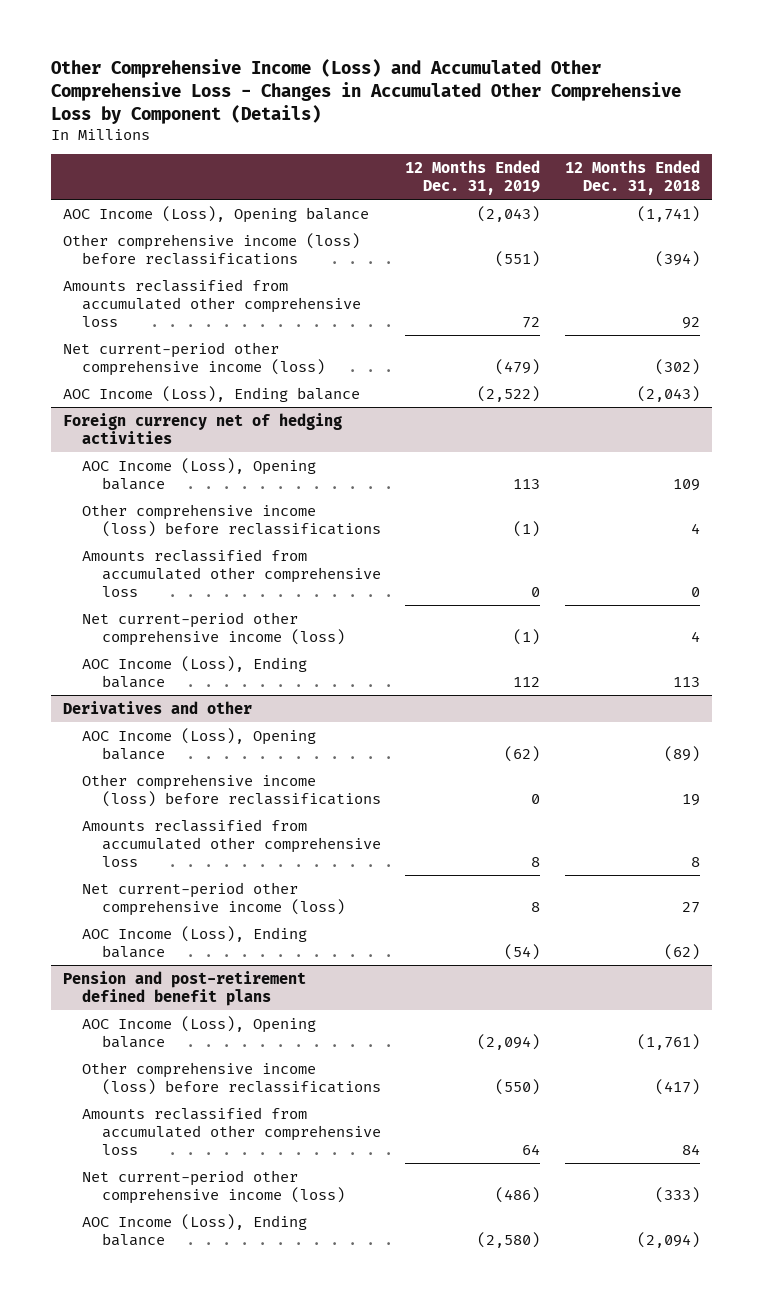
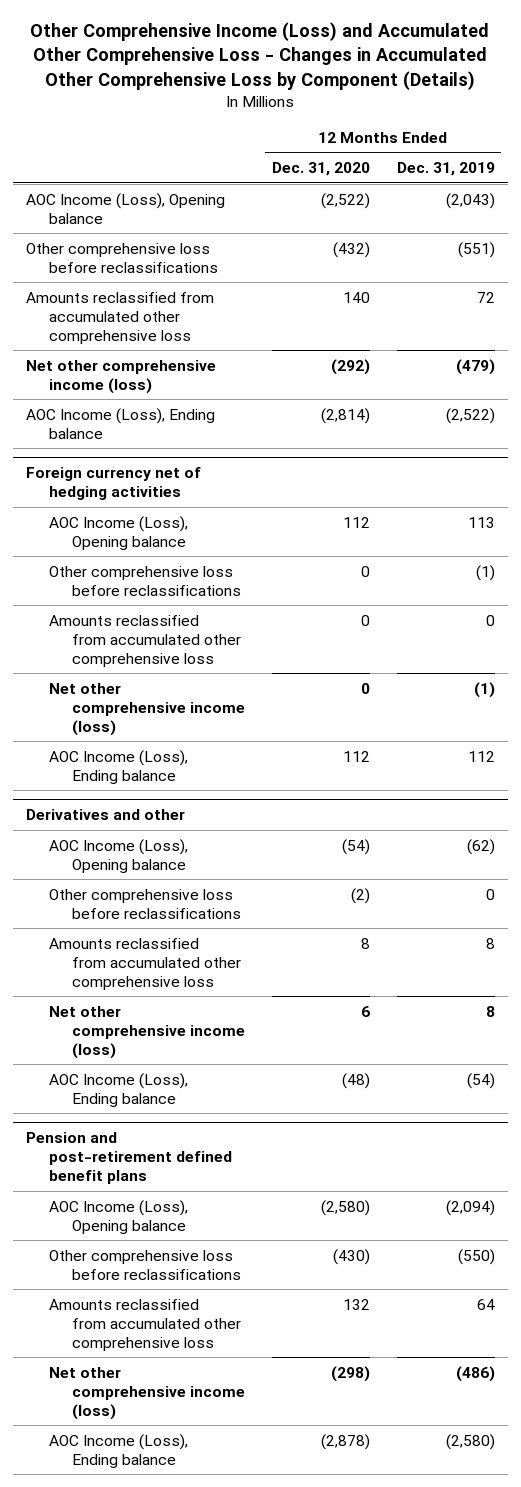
[564,160,700,196] 12 Months Ended Dec. 31, 2018 -> none
none -> [271,162,370,177] Dec. 31, 2020
[63,232,361,265] Other comprehensive income (loss) before reclassifications -> [26,242,218,273] Other comprehensive loss before reclassifications
[63,341,326,376] Net current-period other comprehensive income (loss) -> [26,359,217,394] Net other comprehensive income (loss)
[82,503,381,537] Other comprehensive income (loss) before reclassifications -> [48,565,241,596] Other comprehensive loss before reclassifications
[82,611,345,646] Net current-period other comprehensive income (loss) -> [48,682,245,736] Net other comprehensive income (loss)
[82,773,381,807] Other comprehensive income (loss) before reclassifications -> [48,888,241,919] Other comprehensive loss before reclassifications
[82,881,345,916] Net current-period other comprehensive income (loss) -> [48,1005,245,1059] Net other comprehensive income (loss)
[82,1061,381,1095] Other comprehensive income (loss) before reclassifications -> [48,1249,241,1280] Other comprehensive loss before reclassifications
[82,1169,345,1204] Net current-period other comprehensive income (loss) -> [48,1366,245,1420] Net other comprehensive income (loss)

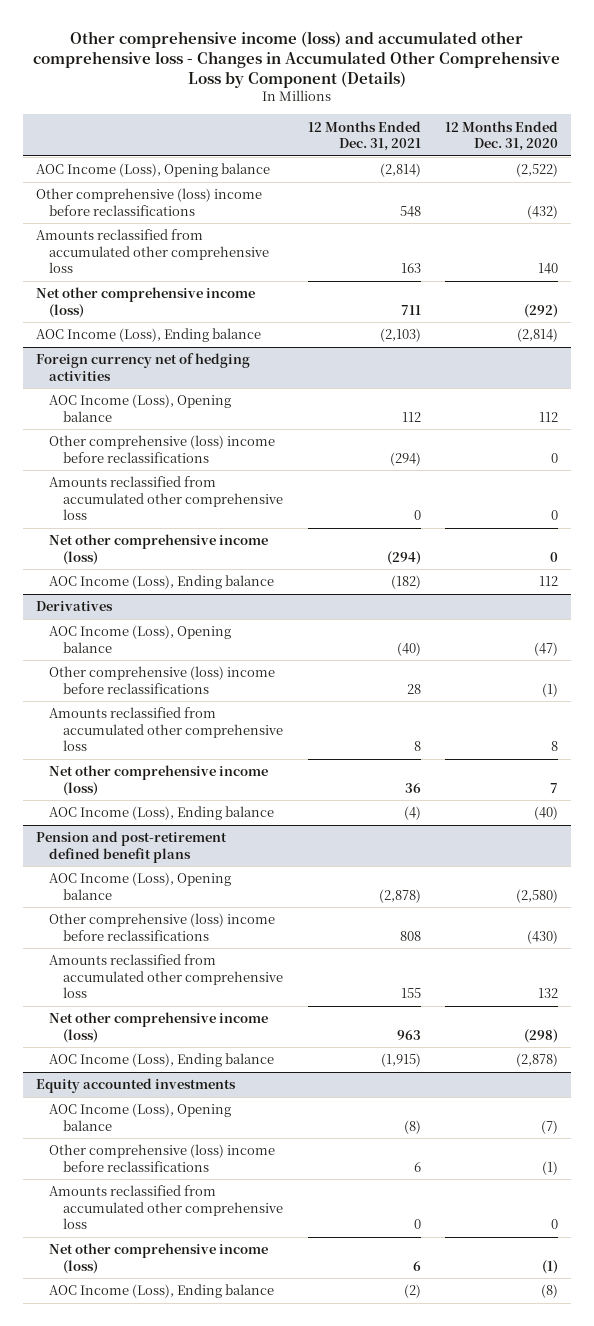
[30,21,490,90] Other Comprehensive Income (Loss) and Accumulated Other Comprehensive Loss - Changes in Accumulated Other Comprehensive Loss by Component (Details) -> [33,30,561,88] Other comprehensive income (loss) and accumulated other comprehensive loss - Changes in Accumulated Other Comprehensive Loss by Component (Details)
[396,162,495,177] Dec. 31, 2019 -> none
none -> [307,120,421,151] 12 Months Ended Dec. 31, 2021
[26,242,218,273] Other comprehensive loss before reclassifications -> [35,188,262,216] Other comprehensive (loss) income before reclassifications
[48,565,241,596] Other comprehensive loss before reclassifications -> [49,435,276,463] Other comprehensive (loss) income before reclassifications
[26,809,186,821] Derivatives and other -> [35,601,113,612] Derivatives
[341,838,370,855] (54) -> [534,641,559,656] (47)
[48,888,241,919] Other comprehensive loss before reclassifications -> [49,666,276,694] Other comprehensive (loss) income before reclassifications
[350,887,370,904] (2) -> [542,682,559,697] (1)
[360,1005,370,1017] 6 -> [550,782,559,793] 7
[341,1072,370,1089] (48) -> [534,806,559,821] (40)
[48,1249,241,1280] Other comprehensive loss before reclassifications -> [49,913,276,941] Other comprehensive (loss) income before reclassifications
none -> [35,1078,236,1094] Equity accounted investments
none -> [49,1103,232,1131] AOC Income (Loss), Opening balance
none -> [49,1144,276,1172] Other comprehensive (loss) income before reclassifications
none -> [49,1185,283,1229] Amounts reclassified from accumulated other comprehensive loss
none -> [49,1243,269,1274] Net other comprehensive income (loss)
none -> [49,1284,275,1299] AOC Income (Loss), Ending balance

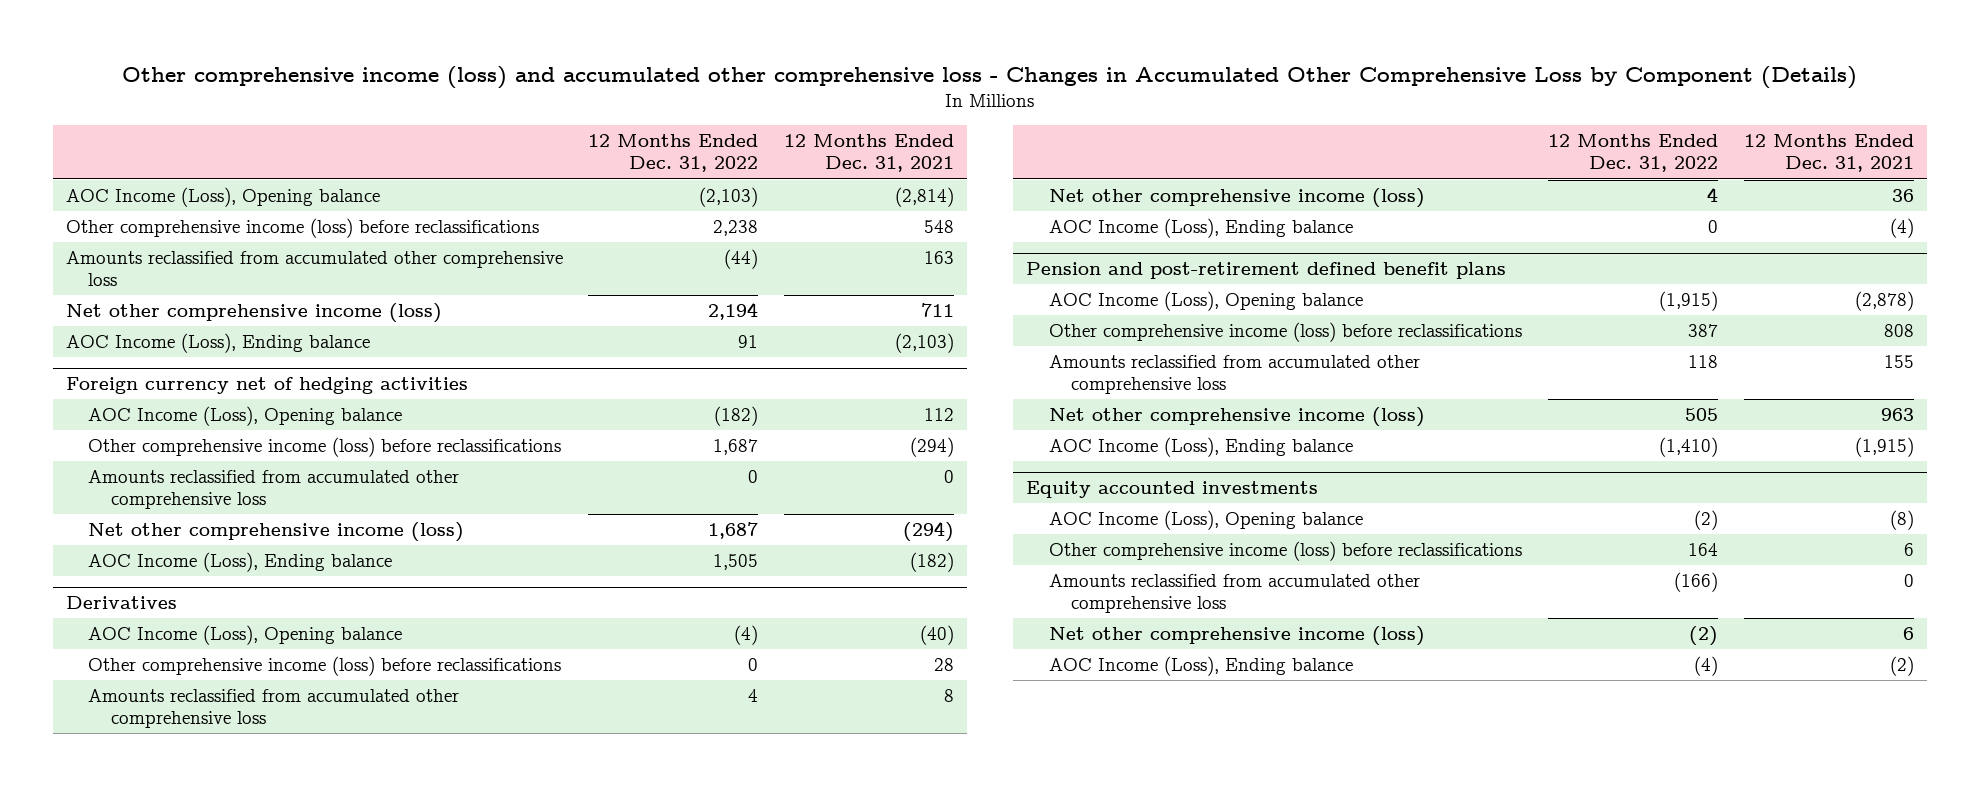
[445,120,559,151] 12 Months Ended Dec. 31, 2020 -> none
none -> [588,134,759,173] 12 Months Ended Dec. 31, 2022
[35,188,262,216] Other comprehensive (loss) income before reclassifications -> [65,217,539,238] Other comprehensive income (loss) before reclassifications
[49,435,276,463] Other comprehensive (loss) income before reclassifications -> [88,436,562,457] Other comprehensive income (loss) before reclassifications
[49,666,276,694] Other comprehensive (loss) income before reclassifications -> [88,655,562,676] Other comprehensive income (loss) before reclassifications
[49,913,276,941] Other comprehensive (loss) income before reclassifications -> [1048,321,1522,342] Other comprehensive income (loss) before reclassifications
[49,1144,276,1172] Other comprehensive (loss) income before reclassifications -> [1048,540,1522,561] Other comprehensive income (loss) before reclassifications

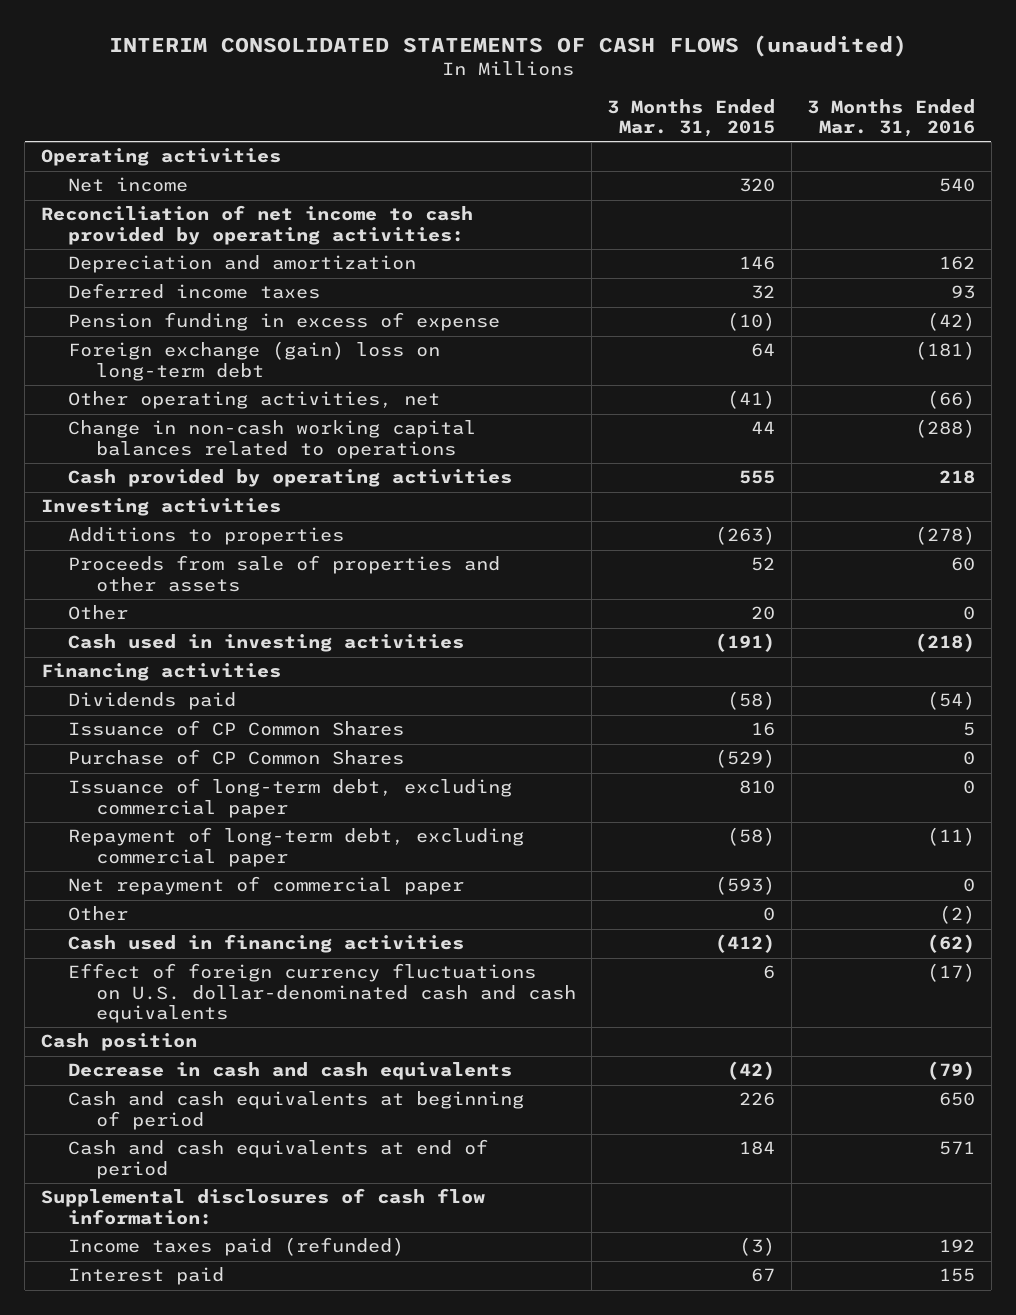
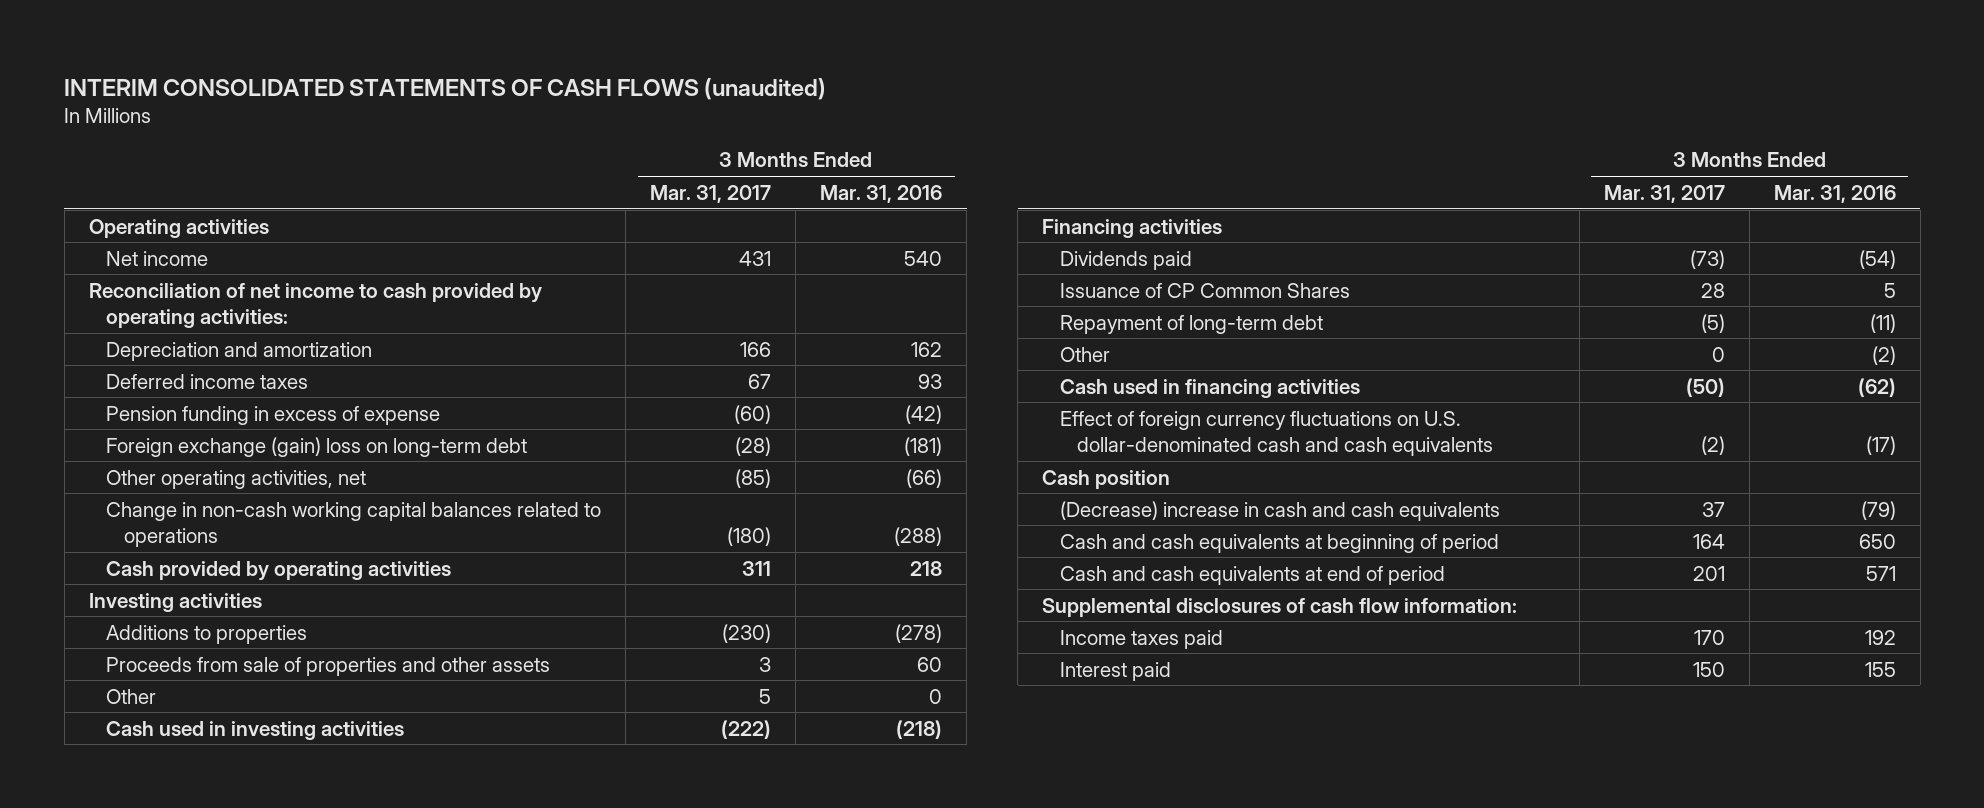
[607,98,776,137] 3 Months Ended Mar. 31, 2015 -> none
none -> [650,184,772,203] Mar. 31, 2017
[68,749,405,766] Purchase of CP Common Shares -> none
[68,778,513,818] Issuance of long-term debt, excluding commercial paper -> none
[68,876,465,896] Net repayment of commercial paper -> none
[68,827,525,867] Repayment of long-term debt, excluding commercial paper -> [1059,314,1323,334] Repayment of long-term debt
[68,1062,513,1081] Decrease in cash and cash equivalents -> [1059,500,1500,521] (Decrease) increase in cash and cash equivalents
[68,1237,405,1257] Income taxes paid (refunded) -> [1059,629,1223,649] Income taxes paid

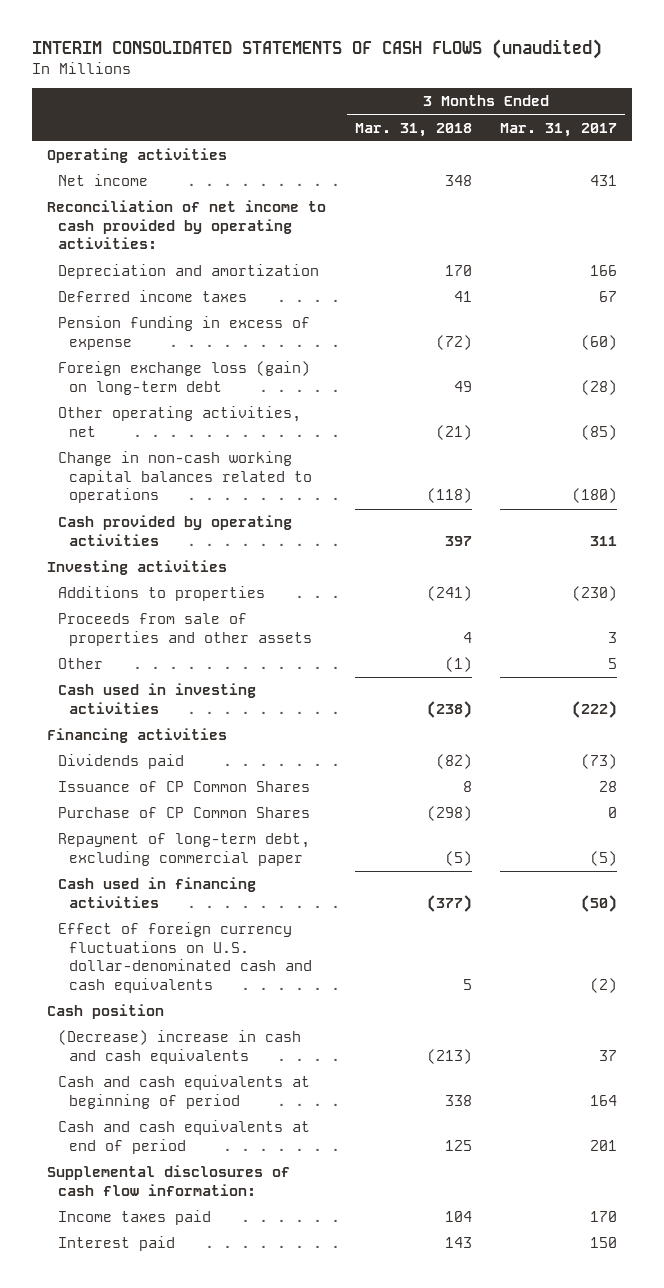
[820,184,943,203] Mar. 31, 2016 -> none
none -> [354,122,472,137] Mar. 31, 2018
[106,436,528,457] Foreign exchange (gain) loss on long-term debt -> [57,361,310,395] Foreign exchange loss (gain) on long-term debt
[1059,346,1110,362] Other -> none
none -> [57,807,310,819] Purchase of CP Common Shares
[1059,314,1323,334] Repayment of long-term debt -> [57,833,310,866] Repayment of long-term debt, excluding commercial paper

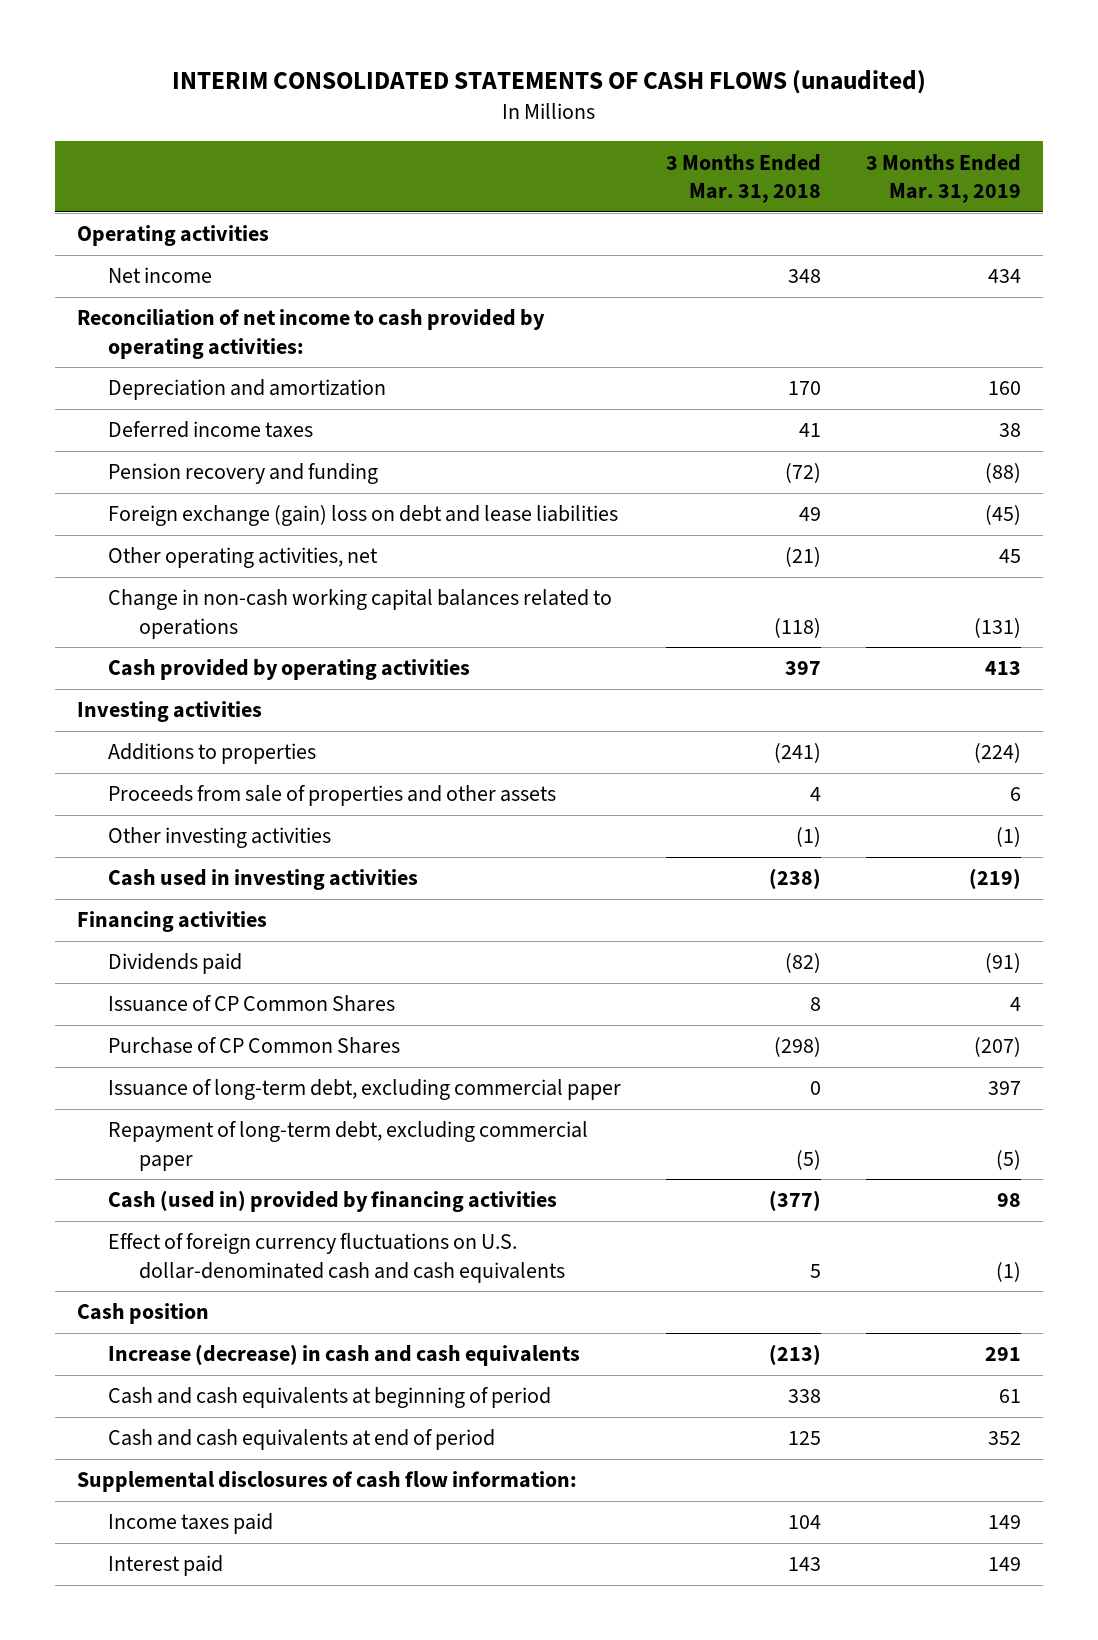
[500,122,618,137] Mar. 31, 2017 -> none
none -> [865,153,1021,203] 3 Months Ended Mar. 31, 2019
[57,316,310,350] Pension funding in excess of expense -> [108,463,379,485] Pension recovery and funding
[57,361,310,395] Foreign exchange loss (gain) on long-term debt -> [108,505,619,527] Foreign exchange (gain) loss on debt and lease liabilities
[57,658,103,670] Other -> [108,827,332,849] Other investing activities
none -> [108,1079,622,1101] Issuance of long-term debt, excluding commercial paper
[57,877,256,908] Cash used in financing activities -> [108,1190,558,1213] Cash (used in) provided by financing activities
[57,1030,301,1064] (Decrease) increase in cash and cash equivalents -> [108,1344,581,1367] Increase (decrease) in cash and cash equivalents

